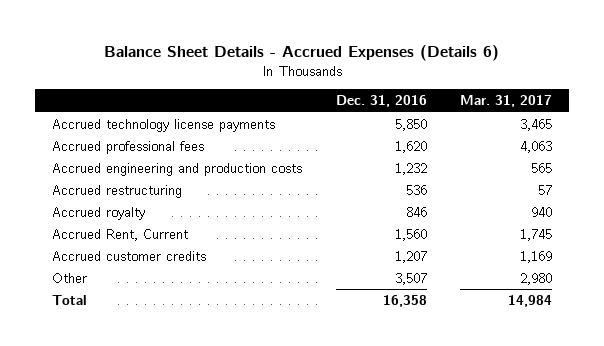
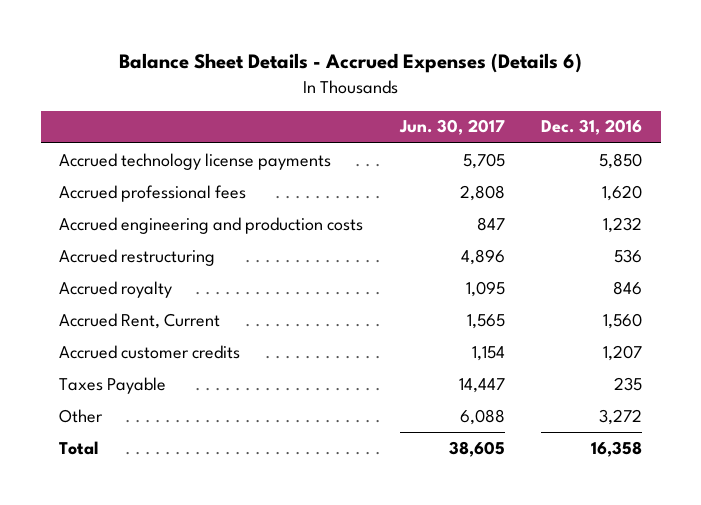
[460,95,553,108] Mar. 31, 2017 -> none
none -> [398,119,505,136] Jun. 30, 2017
none -> [58,376,166,394] Taxes Payable
[394,272,427,285] 3,507 -> [599,408,643,425] 3,272

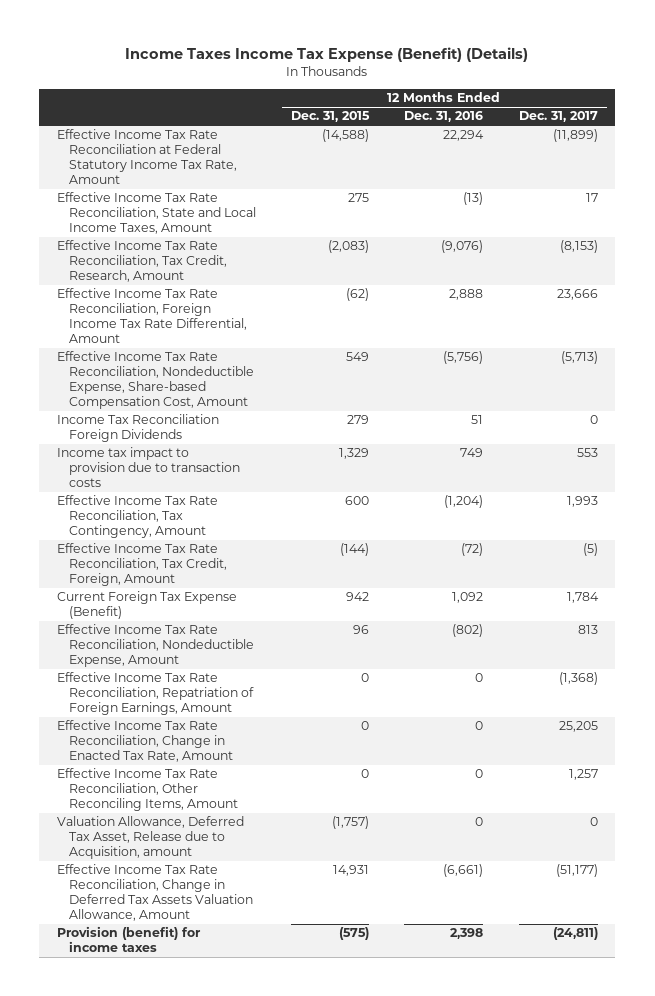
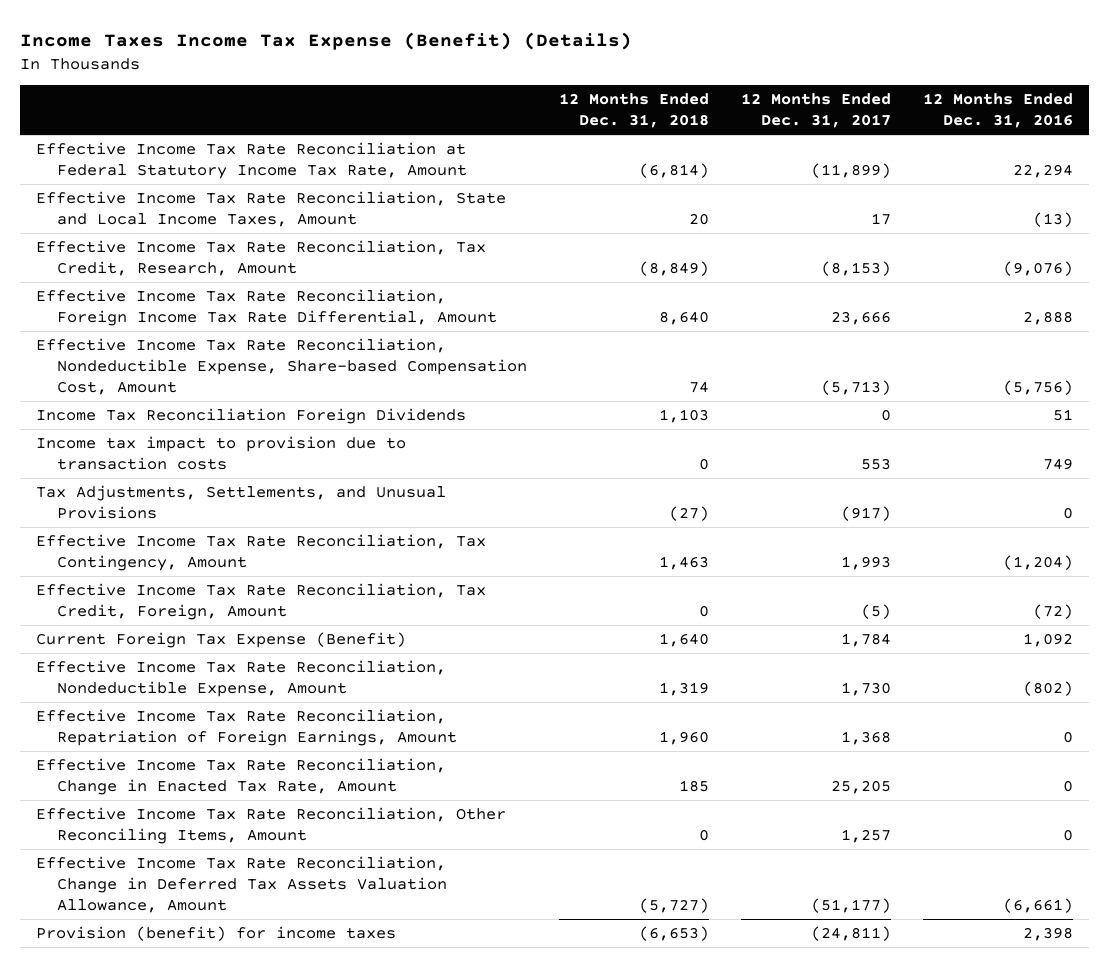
[291,111,371,123] Dec. 31, 2015 -> none
none -> [559,93,710,129] 12 Months Ended Dec. 31, 2018
none -> [35,484,446,519] Tax Adjustments, Settlements, and Unusual Provisions
[577,625,598,635] 813 -> [841,681,892,696] 1,730
[558,672,598,686] (1,368) -> [841,730,892,745] 1,368
[56,816,244,860] Valuation Allowance, Deferred Tax Asset, Release due to Acquisition, amount -> none

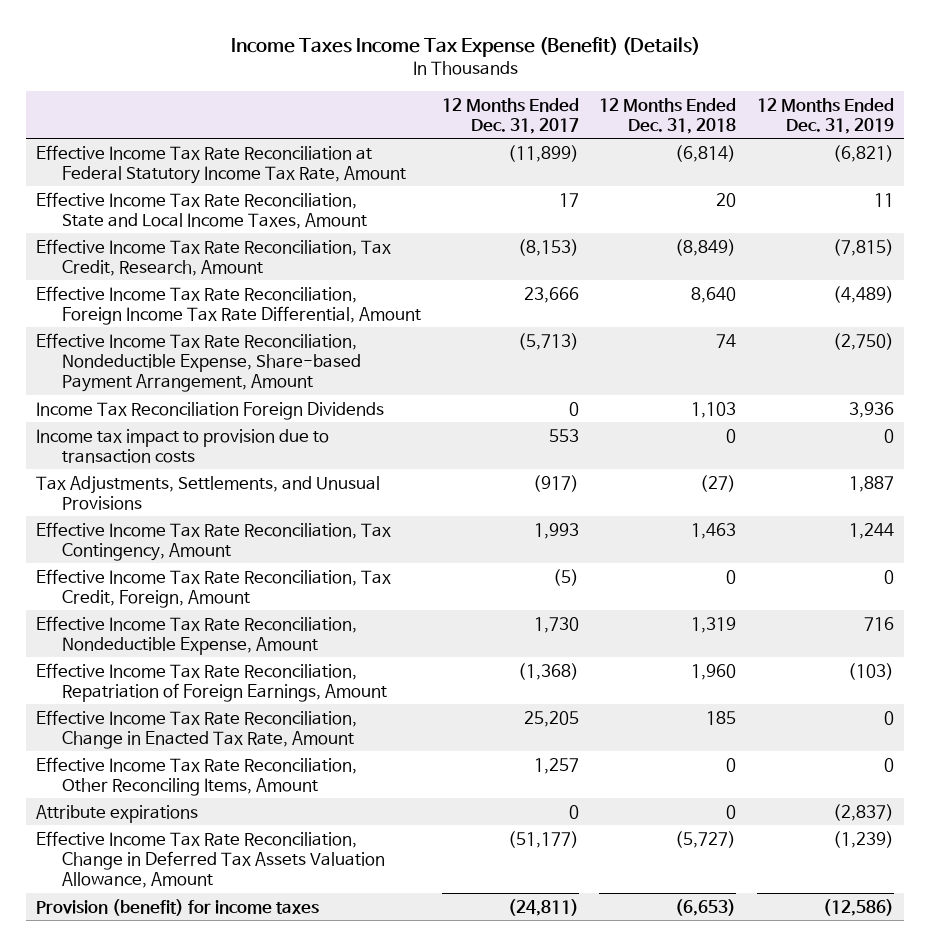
[923,93,1074,129] 12 Months Ended Dec. 31, 2016 -> none
none -> [756,97,894,134] 12 Months Ended Dec. 31, 2019
[35,337,528,395] Effective Income Tax Rate Reconciliation, Nondeductible Expense, Share-based Compensation Cost, Amount -> [36,332,361,392] Effective Income Tax Rate Reconciliation, Nondeductible Expense, Share-based Payment Arrangement, Amount
[35,631,406,648] Current Foreign Tax Expense (Benefit) -> none
[841,730,892,745] 1,368 -> [517,662,579,680] (1,368)
none -> [36,804,199,823] Attribute expirations

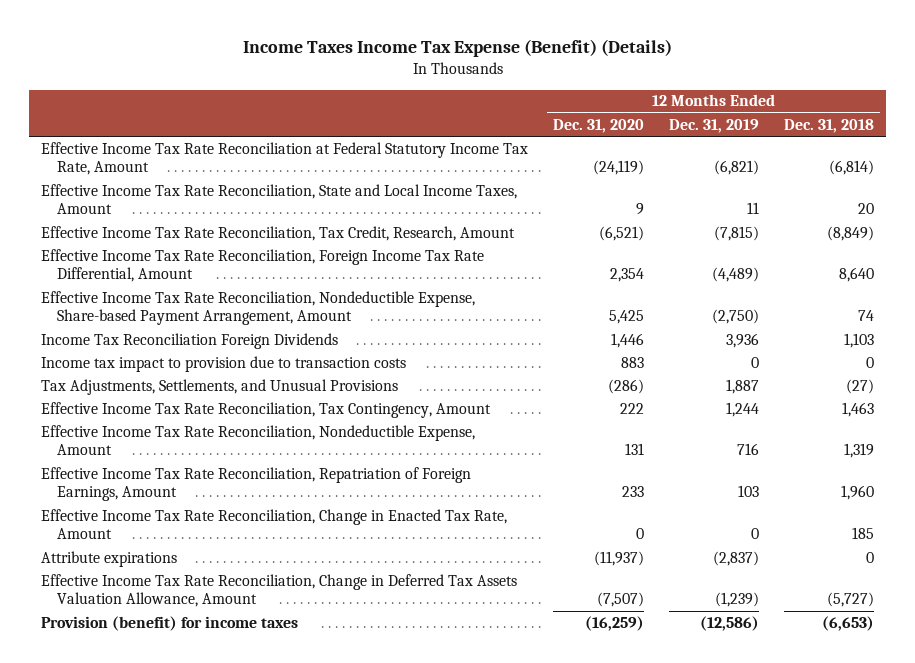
[441,97,579,134] 12 Months Ended Dec. 31, 2017 -> none
none -> [553,118,645,133] Dec. 31, 2020
[36,568,392,608] Effective Income Tax Rate Reconciliation, Tax Credit, Foreign, Amount -> none
[847,662,894,680] (103) -> [738,485,760,498] 103
[36,756,358,796] Effective Income Tax Rate Reconciliation, Other Reconciling Items, Amount -> none

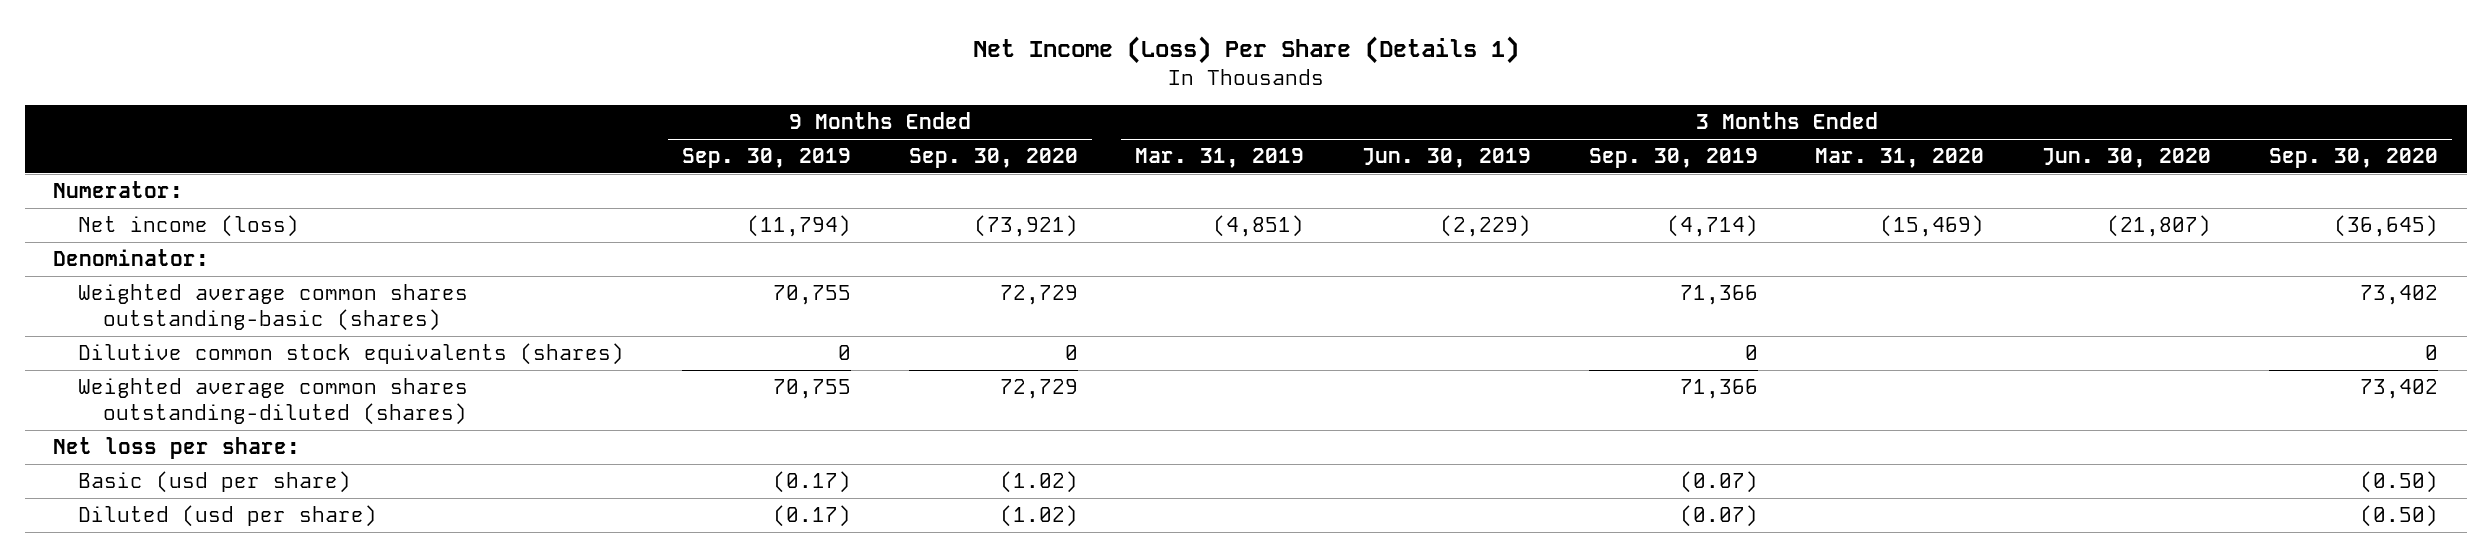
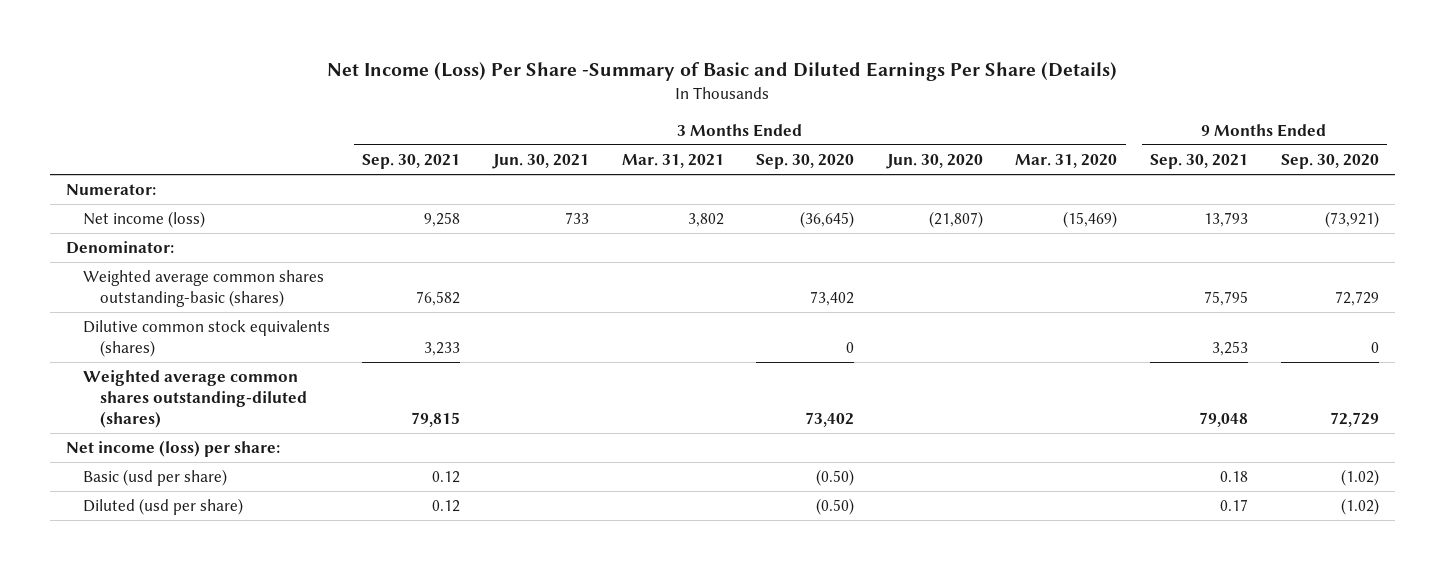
[972,35,1519,64] Net Income (Loss) Per Share (Details 1) -> [327,62,1118,82] Net Income (Loss) Per Share -Summary of Basic and Diluted Earnings Per Share (Details)
[681,148,851,169] Sep. 30, 2019 -> none
[1135,148,1305,169] Mar. 31, 2019 -> none
[1362,148,1532,169] Jun. 30, 2019 -> none
[1588,148,1758,169] Sep. 30, 2019 -> none
none -> [362,154,461,170] Sep. 30, 2021
none -> [492,154,590,170] Jun. 30, 2021
none -> [621,154,724,169] Mar. 31, 2021
none -> [1149,154,1248,170] Sep. 30, 2021
[53,437,301,460] Net loss per share: -> [66,440,281,458] Net income (loss) per share:

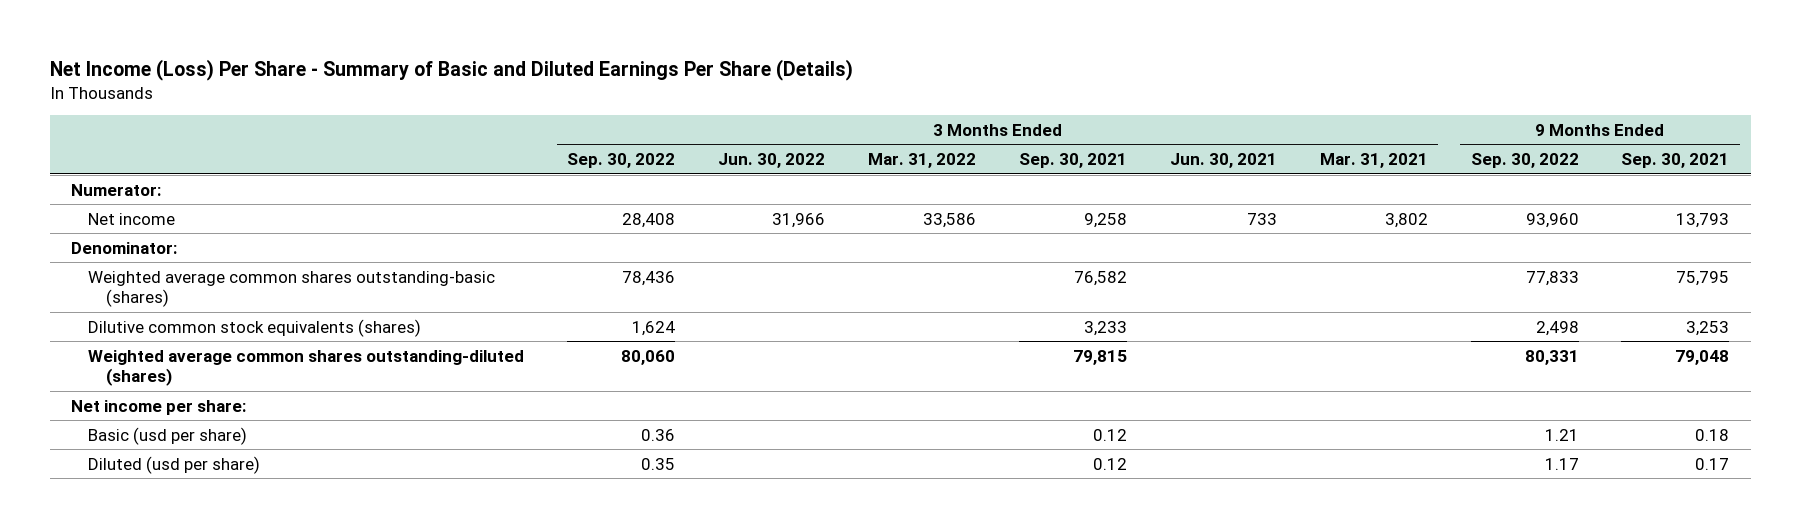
[327,62,1118,82] Net Income (Loss) Per Share -Summary of Basic and Diluted Earnings Per Share (Details) -> [49,58,853,81] Net Income (Loss) Per Share - Summary of Basic and Diluted Earnings Per Share (Details)
[756,154,855,170] Sep. 30, 2020 -> none
[885,154,983,170] Jun. 30, 2020 -> none
[1015,154,1118,169] Mar. 31, 2020 -> none
[1280,154,1379,170] Sep. 30, 2020 -> none
none -> [567,153,676,169] Sep. 30, 2022
none -> [718,153,826,169] Jun. 30, 2022
none -> [868,153,977,169] Mar. 31, 2022
none -> [1470,153,1579,169] Sep. 30, 2022
[82,211,205,229] Net income (loss) -> [88,212,176,225] Net income
[66,440,281,458] Net income (loss) per share: -> [71,399,247,415] Net income per share:

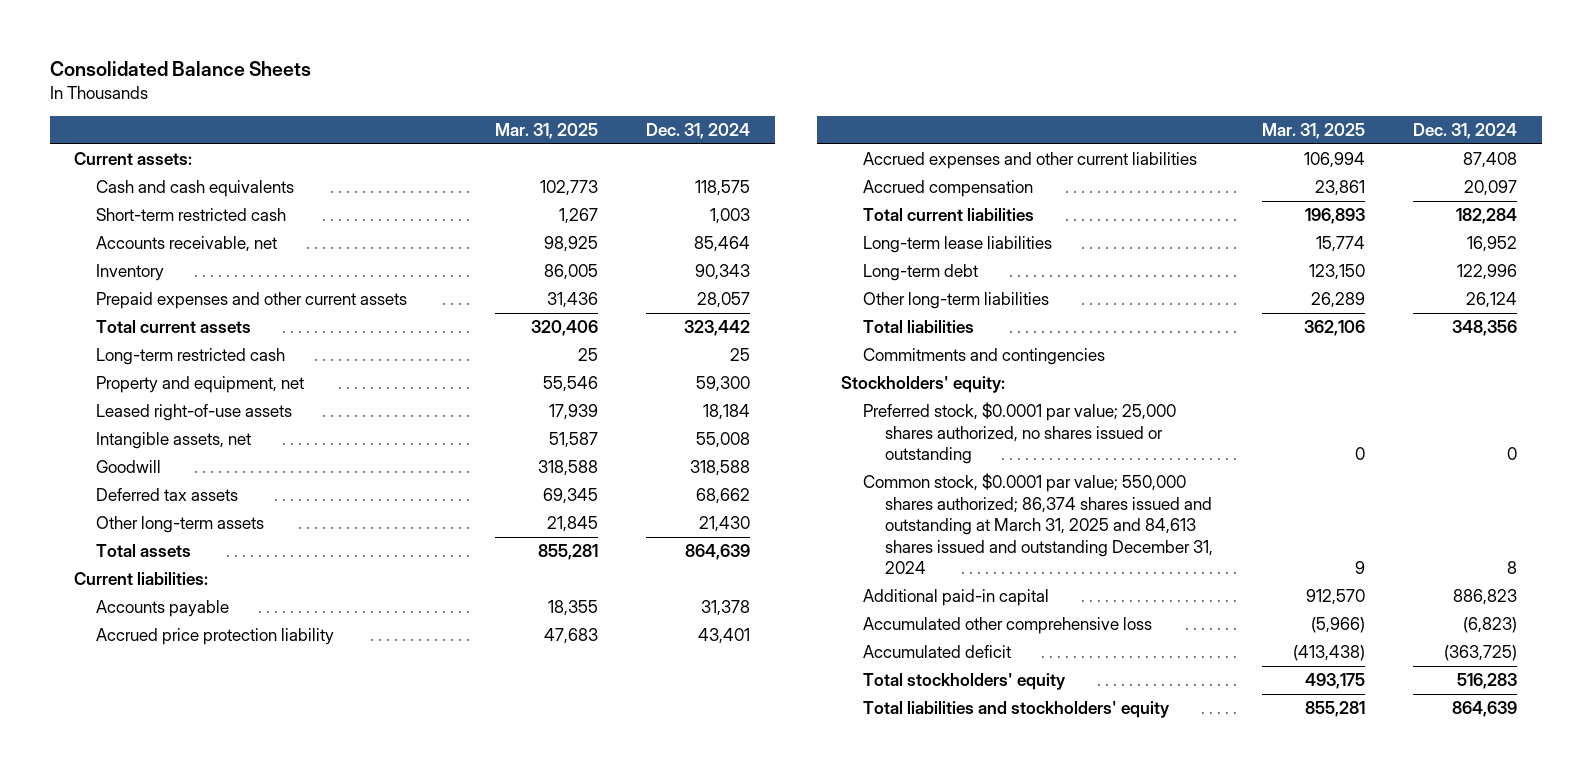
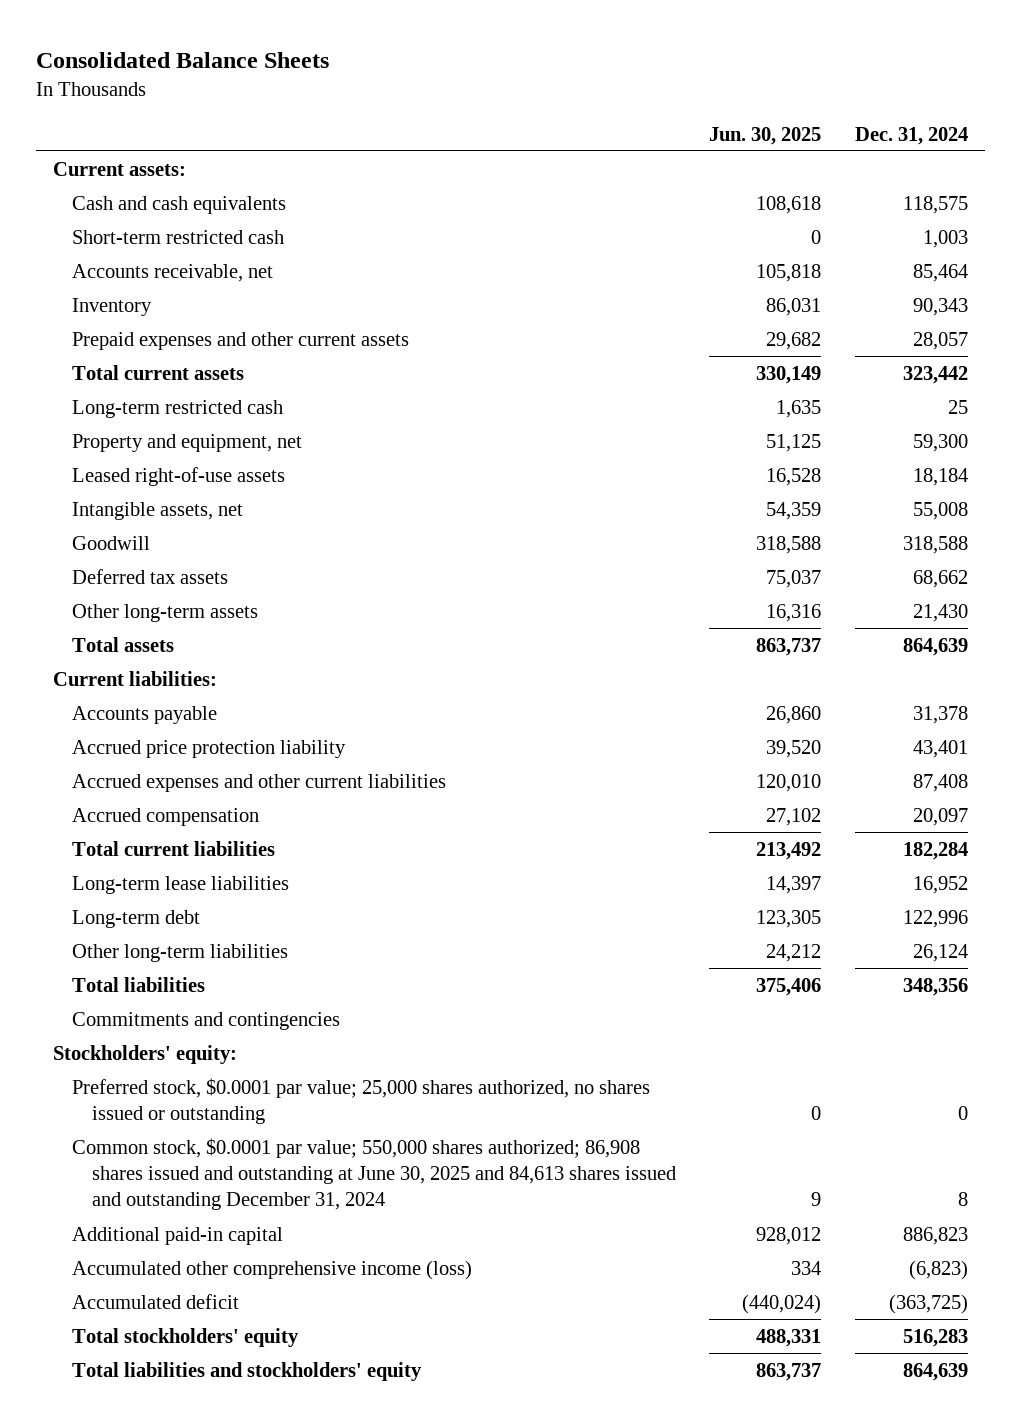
[494,122,598,139] Mar. 31, 2025 -> none
none -> [709,126,822,145] Jun. 30, 2025
[863,473,1213,575] Common stock, $0.0001 par value; 550,000 shares authorized; 86,374 shares issued and outstanding at March 31, 2025 and 84,613 shares issued and outstanding December 31, 2024 -> [72,1137,677,1211] Common stock, $0.0001 par value; 550,000 shares authorized; 86,908 shares issued and outstanding at June 30, 2025 and 84,613 shares issued and outstanding December 31, 2024
[863,617,1153,635] Accumulated other comprehensive loss -> [72,1259,473,1280] Accumulated other comprehensive income (loss)

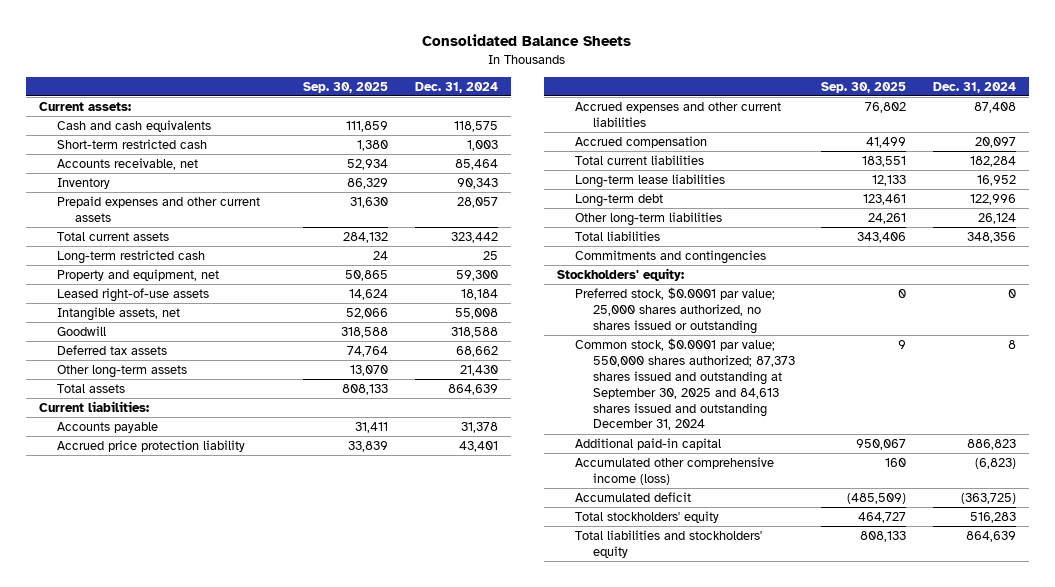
[709,126,822,145] Jun. 30, 2025 -> none
none -> [303,81,389,93] Sep. 30, 2025
[72,1137,677,1211] Common stock, $0.0001 par value; 550,000 shares authorized; 86,908 shares issued and outstanding at June 30, 2025 and 84,613 shares issued and outstanding December 31, 2024 -> [574,338,796,431] Common stock, $0.0001 par value; 550,000 shares authorized; 87,373 shares issued and outstanding at September 30, 2025 and 84,613 shares issued and outstanding December 31, 2024

